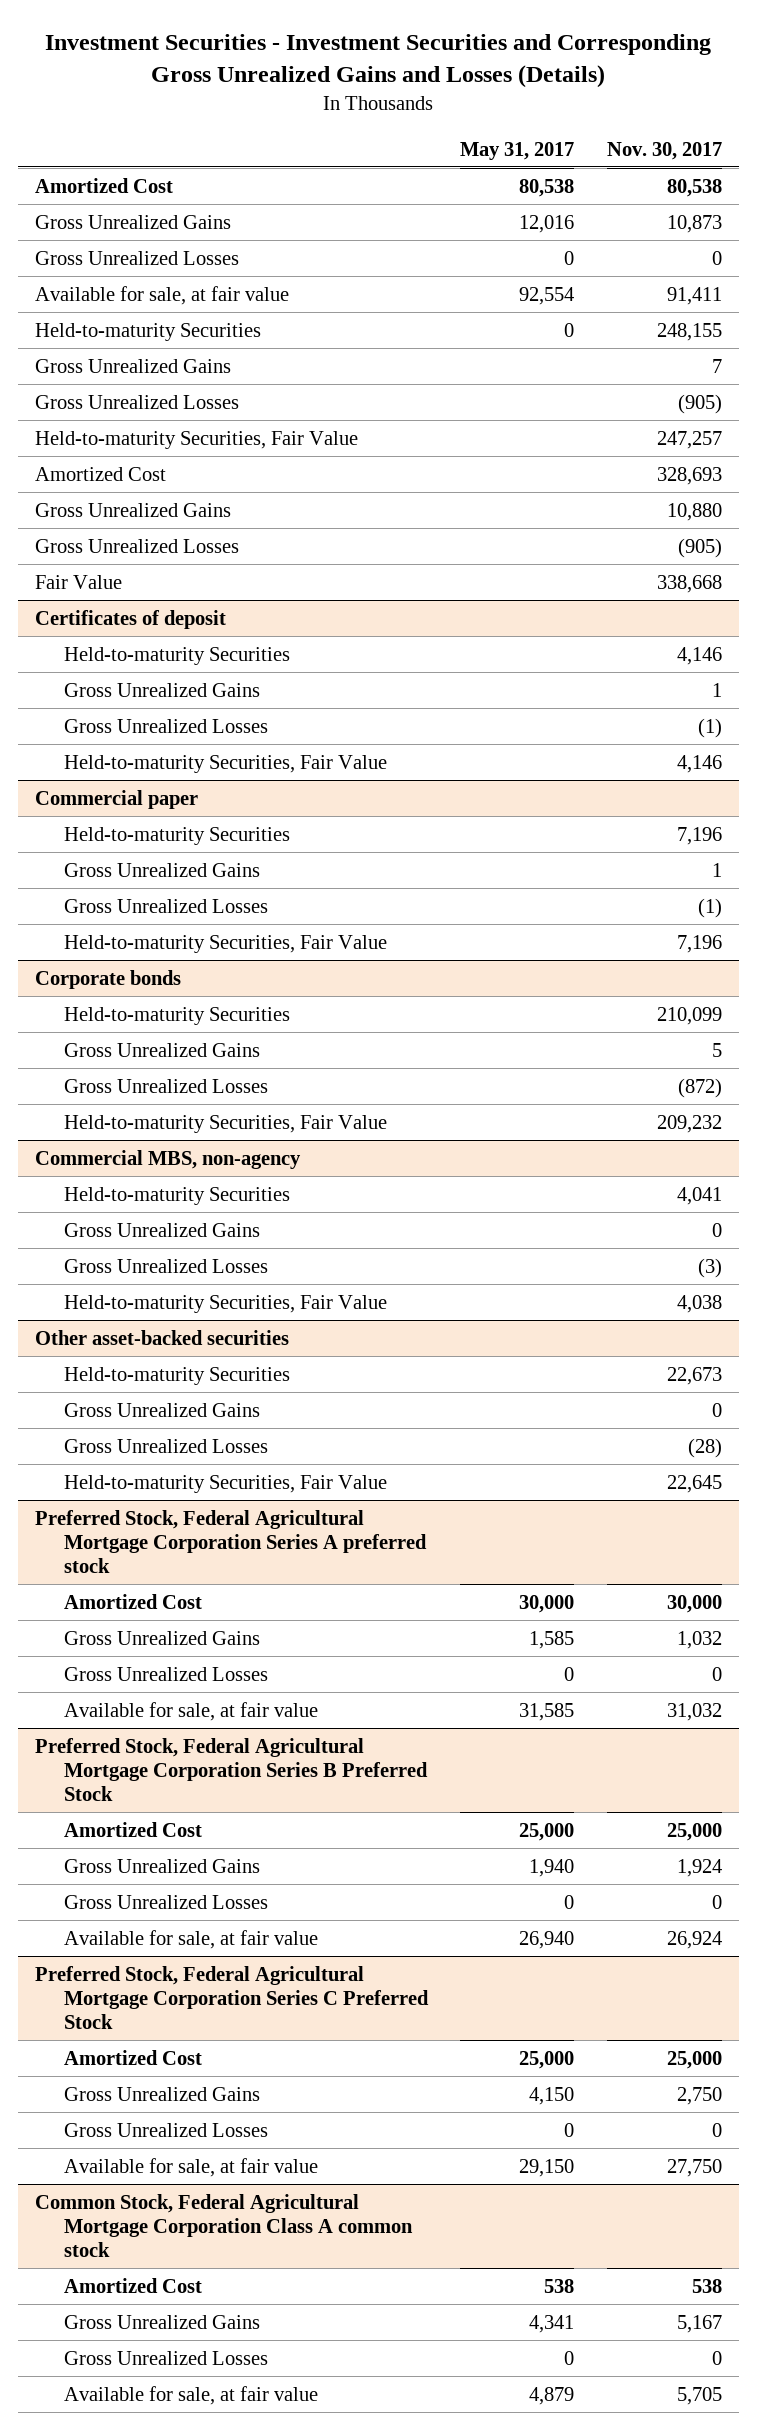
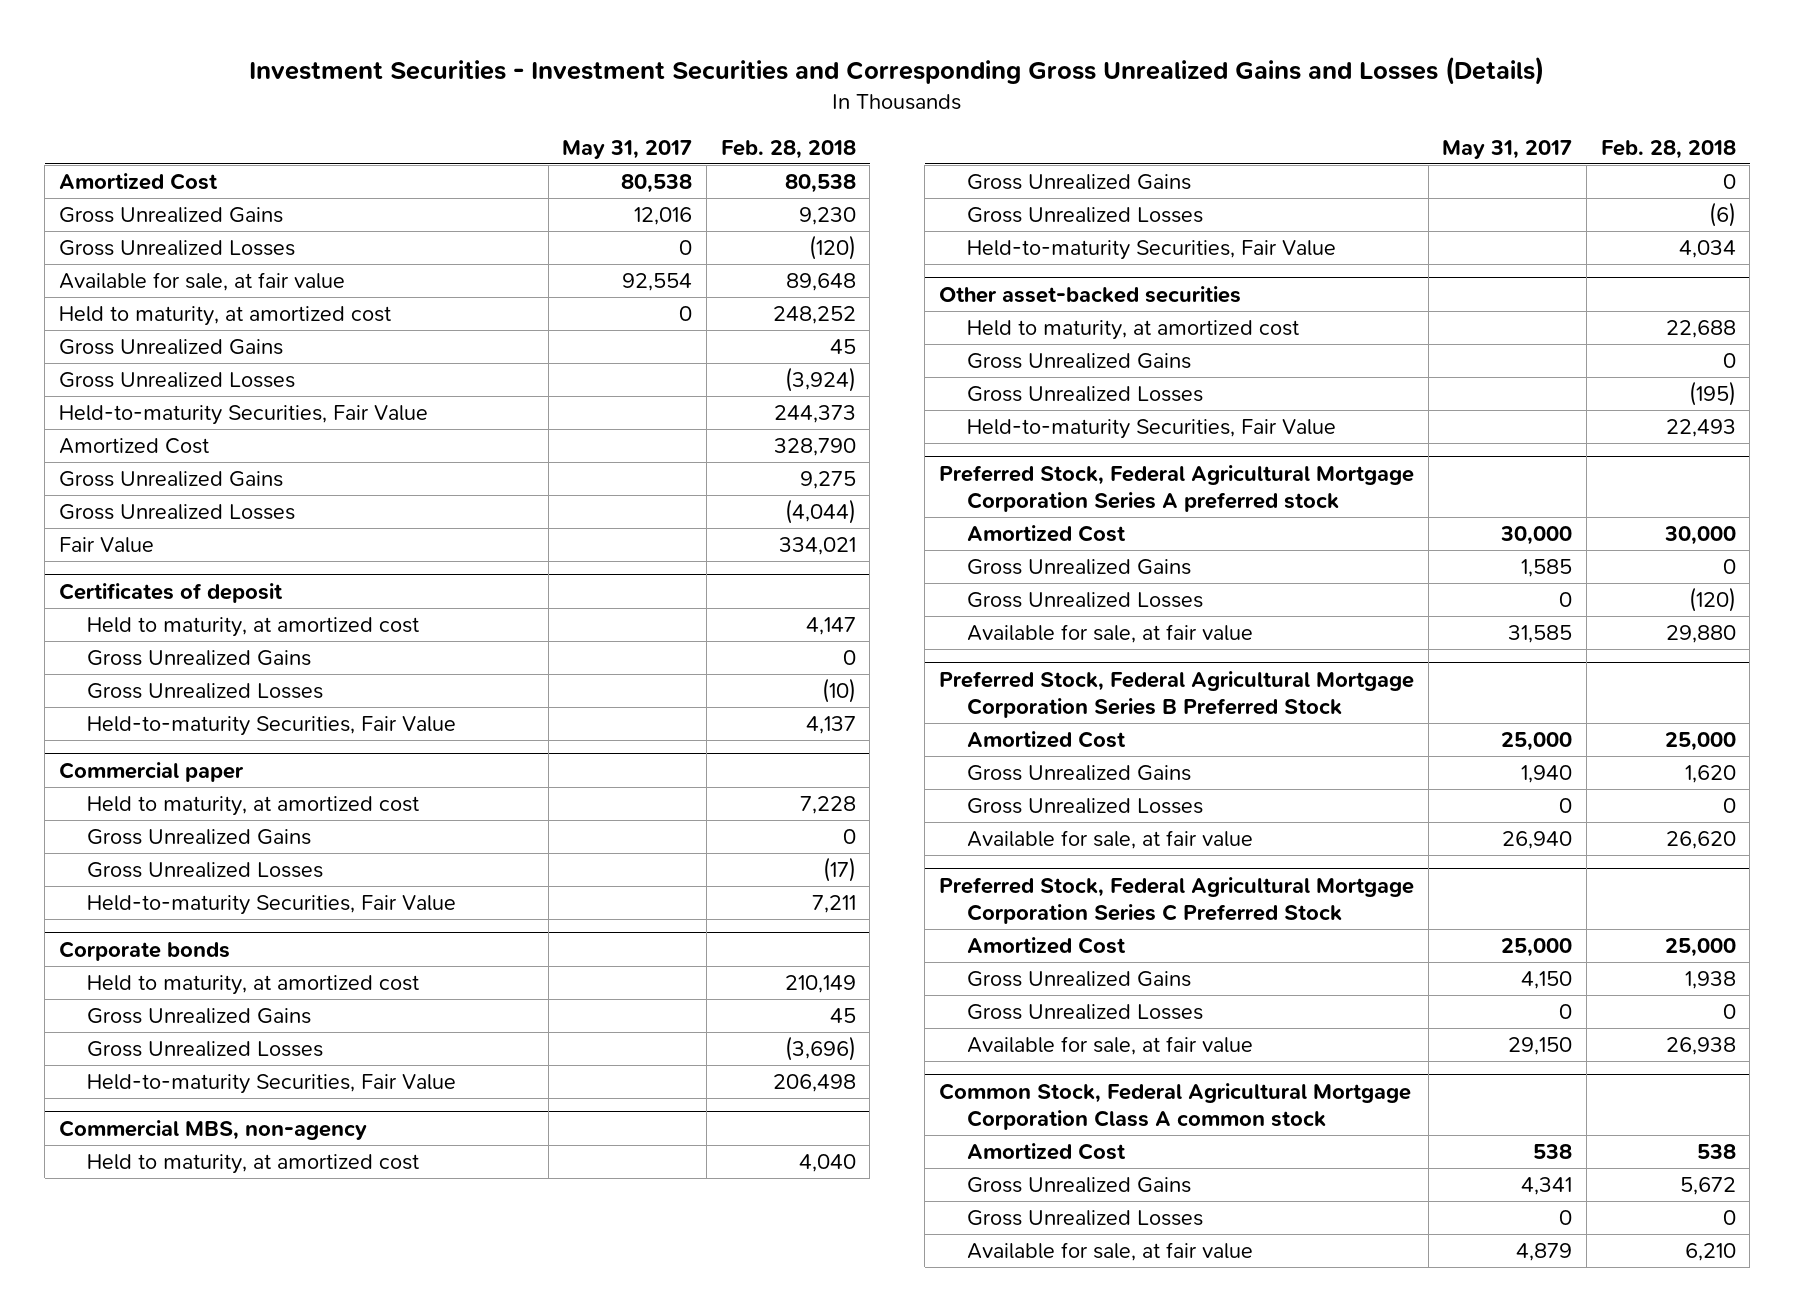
[607,141,723,160] Nov. 30, 2017 -> none
none -> [720,139,856,159] Feb. 28, 2018
[34,322,261,341] Held-to-maturity Securities -> [59,306,392,327] Held to maturity, at amortized cost
[63,646,290,665] Held-to-maturity Securities -> [87,617,420,638] Held to maturity, at amortized cost
[63,826,290,845] Held-to-maturity Securities -> [87,796,420,817] Held to maturity, at amortized cost
[63,1006,290,1025] Held-to-maturity Securities -> [87,975,420,996] Held to maturity, at amortized cost
[63,1186,290,1205] Held-to-maturity Securities -> [87,1154,420,1175] Held to maturity, at amortized cost
[63,1366,290,1385] Held-to-maturity Securities -> [967,320,1300,341] Held to maturity, at amortized cost

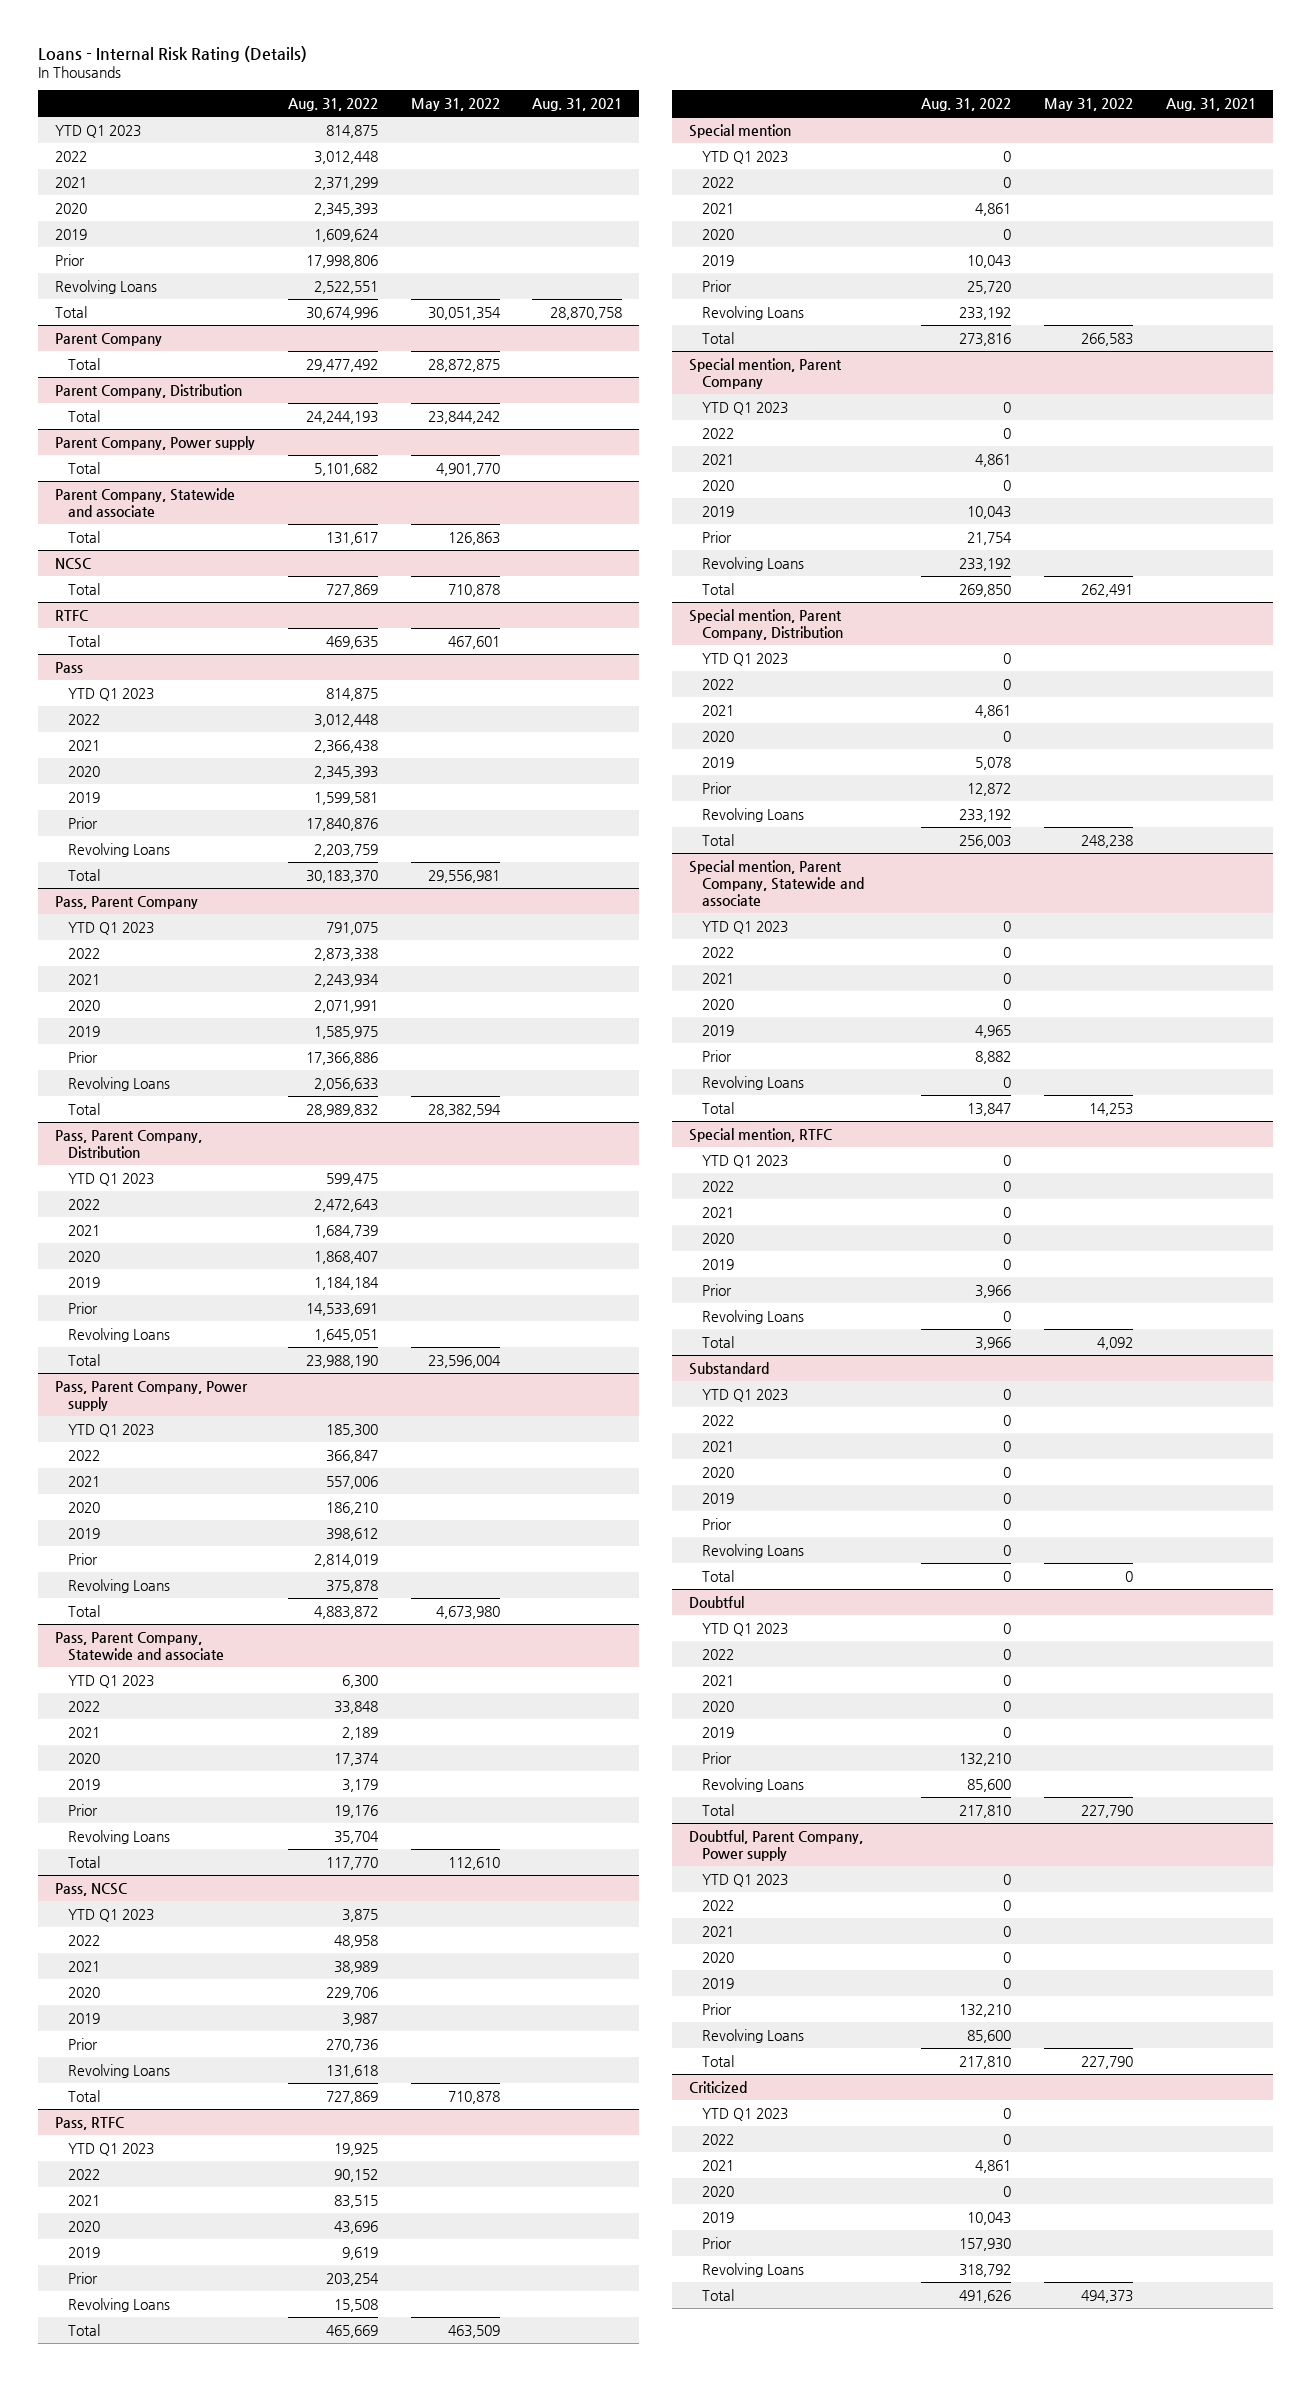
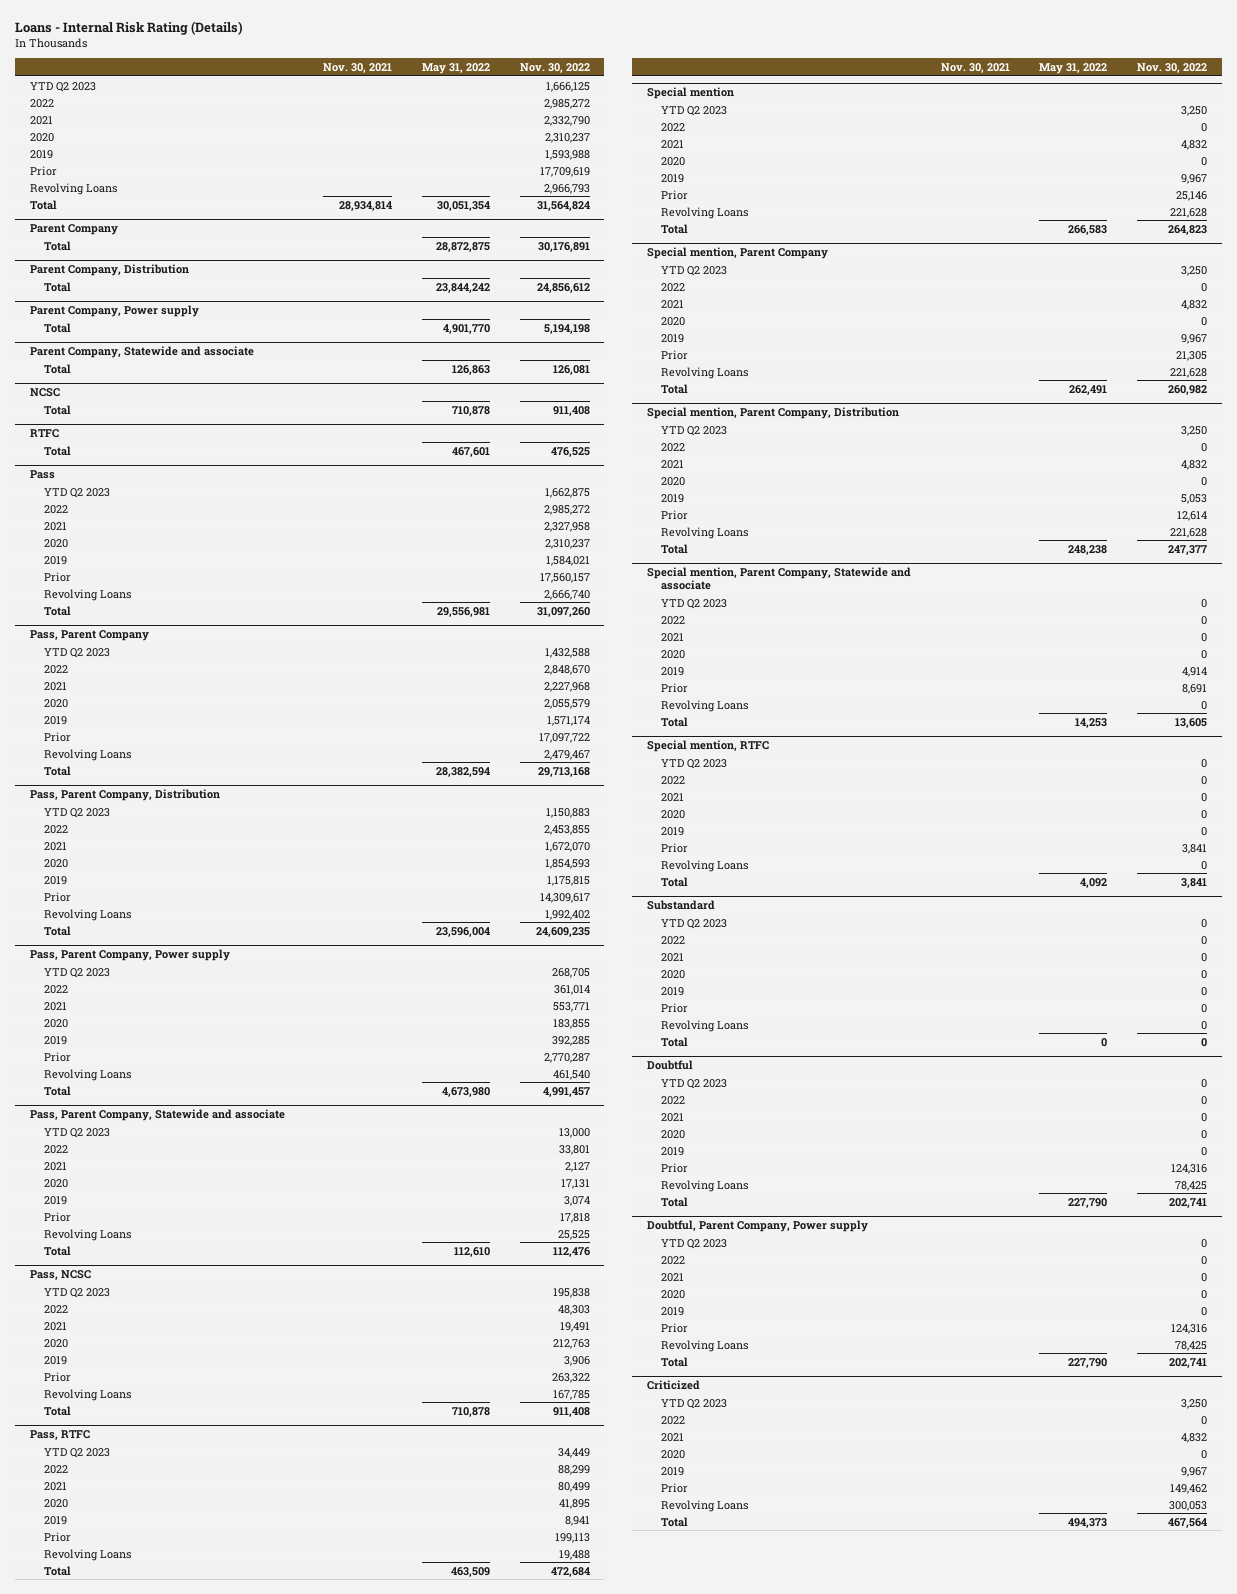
[287,97,378,111] Aug. 31, 2022 -> none
[532,97,623,111] Aug. 31, 2021 -> none
none -> [323,62,393,73] Nov. 30, 2021
none -> [519,62,590,73] Nov. 30, 2022
[54,124,141,138] YTD Q1 2023 -> [29,81,96,92] YTD Q2 2023
[68,687,155,701] YTD Q1 2023 -> [43,487,110,498] YTD Q2 2023
[68,921,155,935] YTD Q1 2023 -> [43,647,110,658] YTD Q2 2023
[68,1172,155,1186] YTD Q1 2023 -> [43,807,110,818] YTD Q2 2023
[68,1423,155,1437] YTD Q1 2023 -> [43,967,110,978] YTD Q2 2023
[68,1674,155,1688] YTD Q1 2023 -> [43,1127,110,1138] YTD Q2 2023
[68,1908,155,1922] YTD Q1 2023 -> [43,1287,110,1298] YTD Q2 2023
[68,2142,155,2156] YTD Q1 2023 -> [43,1447,110,1458] YTD Q2 2023
[702,150,789,164] YTD Q1 2023 -> [661,105,728,116] YTD Q2 2023
[702,401,789,415] YTD Q1 2023 -> [661,265,728,276] YTD Q2 2023
[702,652,789,666] YTD Q1 2023 -> [661,425,728,436] YTD Q2 2023
[702,920,789,934] YTD Q1 2023 -> [661,598,728,609] YTD Q2 2023
[702,1154,789,1168] YTD Q1 2023 -> [661,758,728,769] YTD Q2 2023
[702,1388,789,1402] YTD Q1 2023 -> [661,918,728,929] YTD Q2 2023
[702,1622,789,1636] YTD Q1 2023 -> [661,1078,728,1089] YTD Q2 2023
[702,1873,789,1887] YTD Q1 2023 -> [661,1238,728,1249] YTD Q2 2023
[702,2107,789,2121] YTD Q1 2023 -> [661,1398,728,1409] YTD Q2 2023

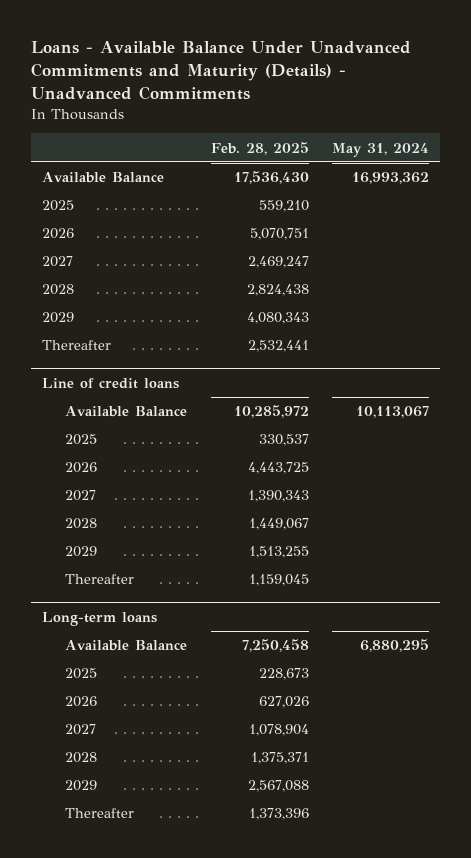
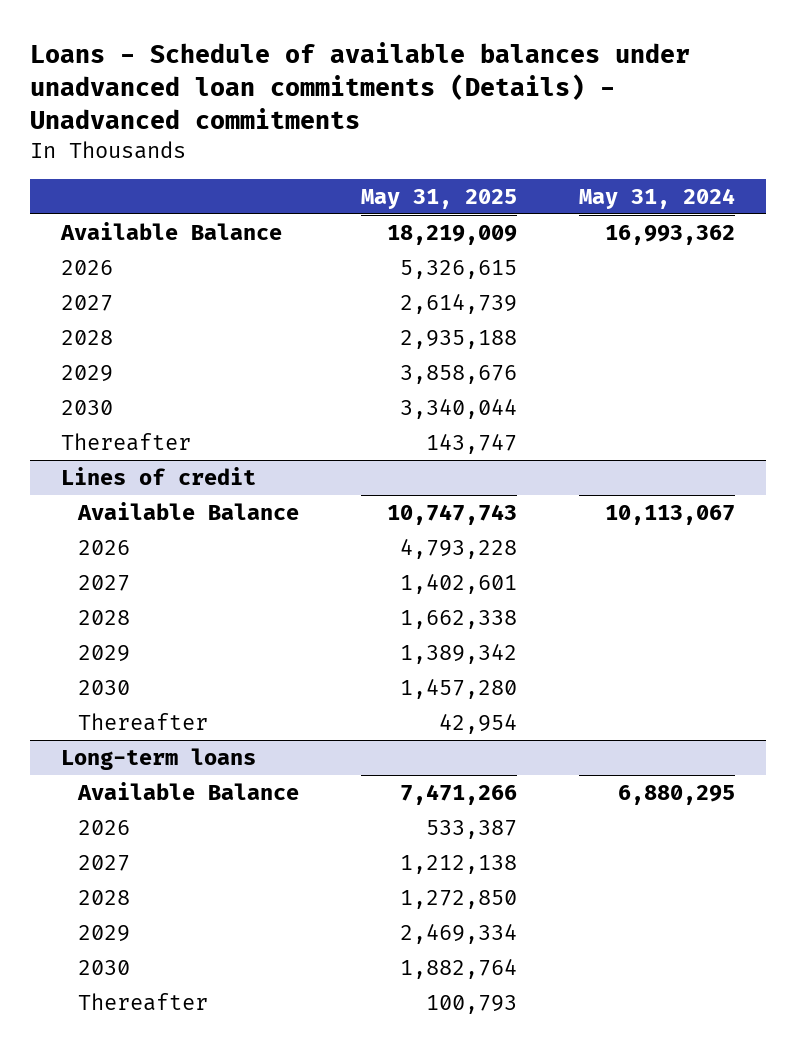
[30,41,411,100] Loans - Available Balance Under Unadvanced Commitments and Maturity (Details) - Unadvanced Commitments -> [29,41,690,129] Loans - Schedule of available balances under unadvanced loan commitments (Details) - Unadvanced commitments
[210,141,309,155] Feb. 28, 2025 -> none
none -> [360,188,517,209] May 31, 2025
[42,200,75,212] 2025 -> none
none -> [60,399,113,415] 2030
[42,377,180,389] Line of credit loans -> [60,466,256,485] Lines of credit
[65,434,98,446] 2025 -> none
none -> [77,679,130,695] 2030
[65,668,98,680] 2025 -> none
none -> [77,959,130,975] 2030

